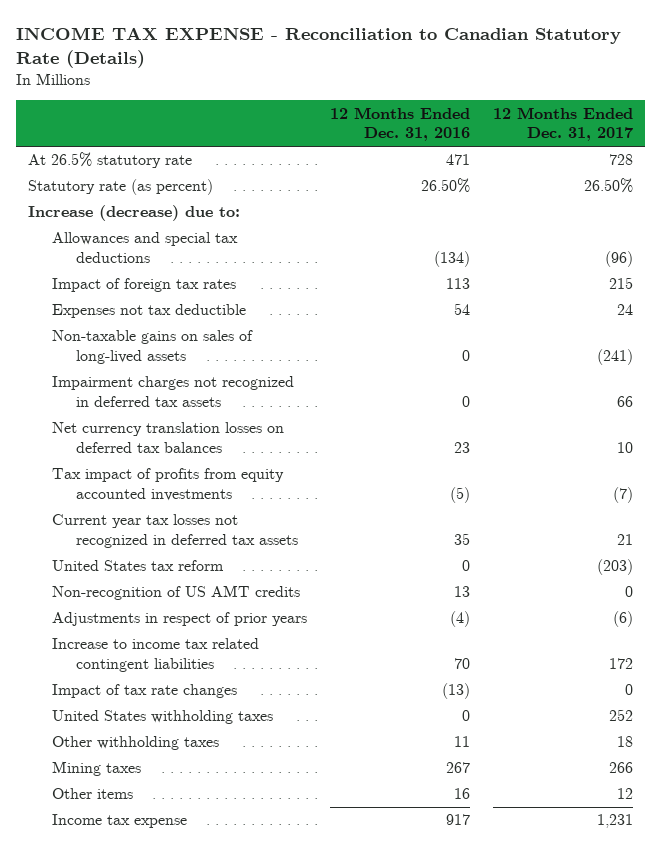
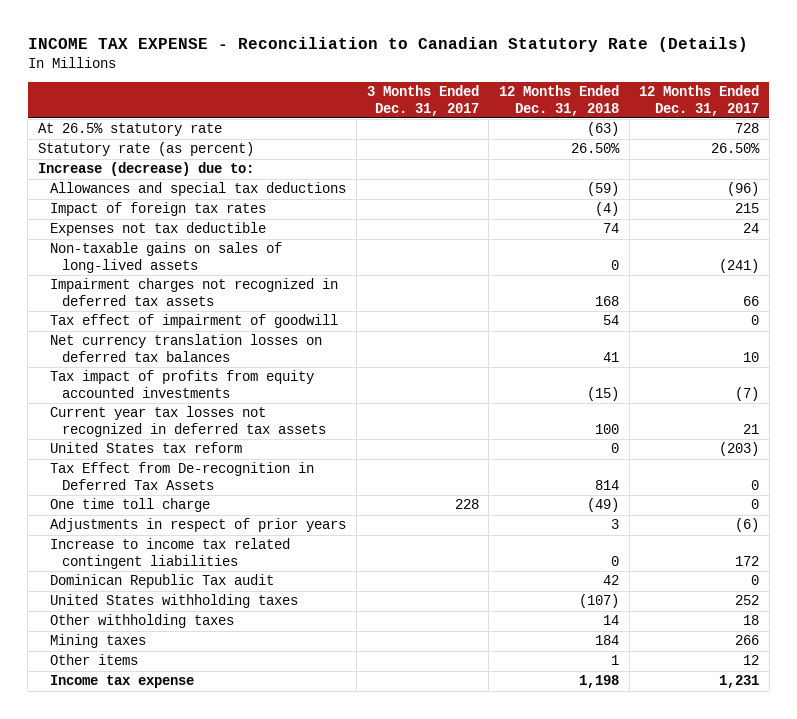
[330,106,471,142] 12 Months Ended Dec. 31, 2016 -> none
none -> [366,85,479,116] 3 Months Ended Dec. 31, 2017
none -> [498,85,619,116] 12 Months Ended Dec. 31, 2018
none -> [50,314,339,329] Tax effect of impairment of goodwill
[51,585,300,601] Non-recognition of US AMT credits -> none
none -> [50,462,315,490] Tax Effect from De-recognition in Deferred Tax Assets
none -> [50,498,211,513] One time toll charge
[51,684,237,699] Impact of tax rate changes -> none
none -> [50,574,275,589] Dominican Republic Tax audit

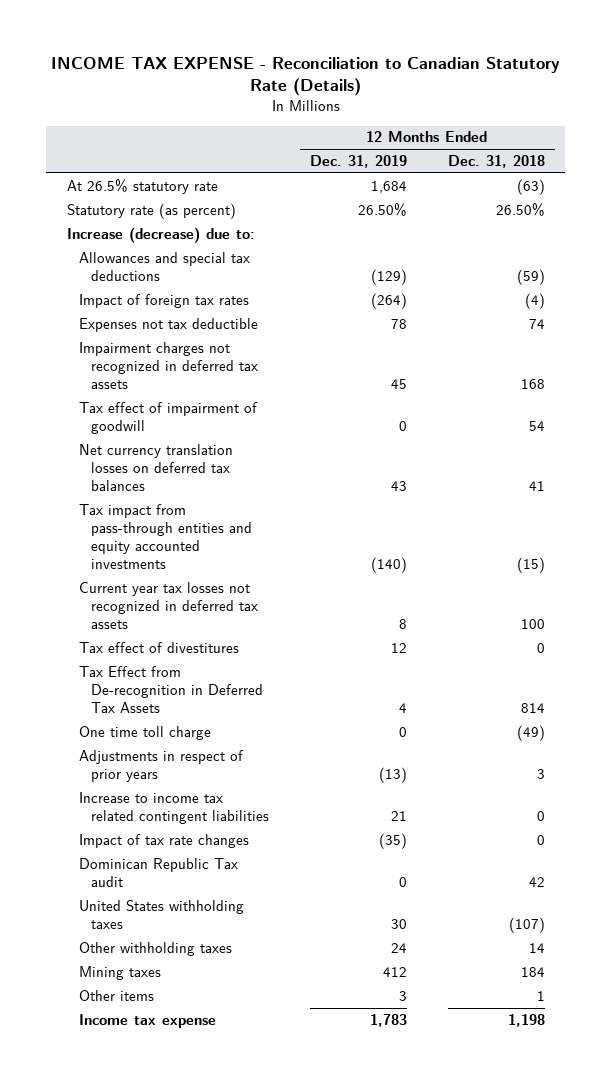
[366,85,479,116] 3 Months Ended Dec. 31, 2017 -> none
[639,85,760,116] 12 Months Ended Dec. 31, 2017 -> none
none -> [309,155,407,169] Dec. 31, 2019
[50,242,283,273] Non-taxable gains on sales of long-lived assets -> none
[50,370,315,398] Tax impact of profits from equity accounted investments -> [78,503,253,570] Tax impact from pass-through entities and equity accounted investments
[50,442,243,454] United States tax reform -> none
none -> [78,641,239,653] Tax effect of divestitures
none -> [78,833,249,848] Impact of tax rate changes

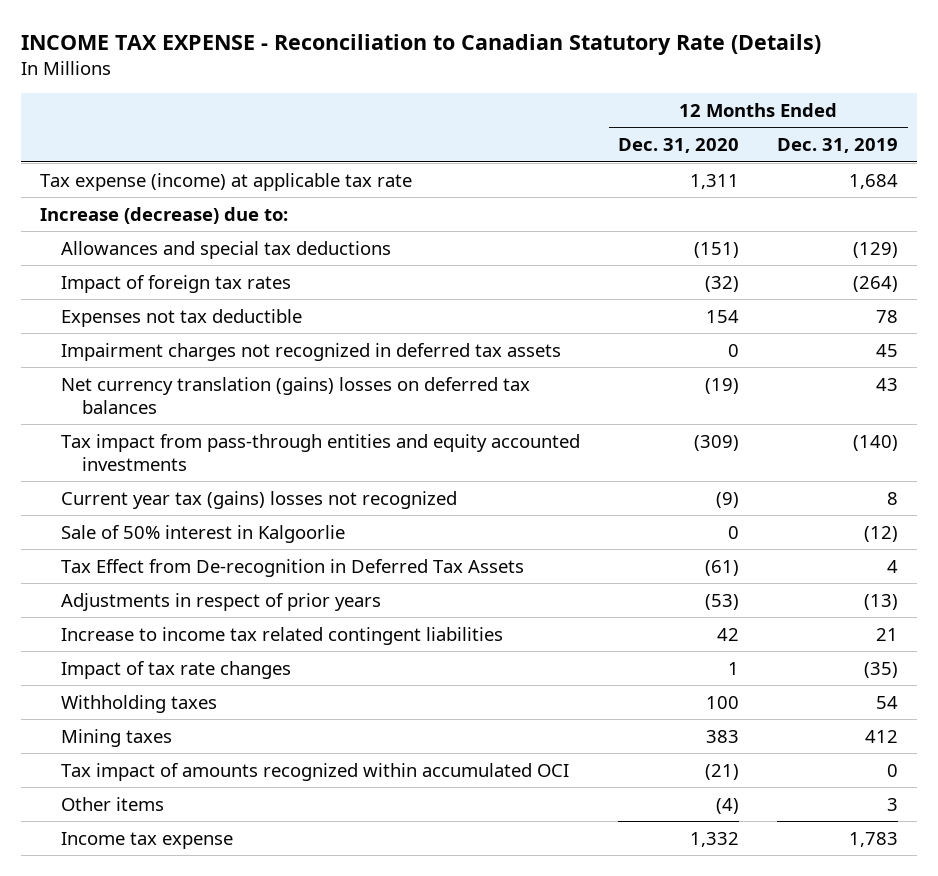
[447,155,545,169] Dec. 31, 2018 -> none
none -> [618,138,740,154] Dec. 31, 2020
[66,202,236,219] Statutory rate (as percent) -> none
[66,178,218,194] At 26.5% statutory rate -> [40,172,413,191] Tax expense (income) at applicable tax rate
[78,401,258,434] Tax effect of impairment of goodwill -> none
[78,443,233,492] Net currency translation losses on deferred tax balances -> [61,376,531,414] Net currency translation (gains) losses on deferred tax balances
[78,641,239,653] Tax effect of divestitures -> none
[78,581,259,630] Current year tax losses not recognized in deferred tax assets -> [61,490,458,509] Current year tax (gains) losses not recognized
none -> [61,524,346,543] Sale of 50% interest in Kalgoorlie
[78,725,211,740] One time toll charge -> none
[78,857,238,887] Dominican Republic Tax audit -> none
[78,941,232,956] Other withholding taxes -> none
[78,899,244,929] United States withholding taxes -> [61,694,218,713] Withholding taxes
[390,918,407,929] 30 -> [876,695,899,709] 54
none -> [61,762,570,781] Tax impact of amounts recognized within accumulated OCI

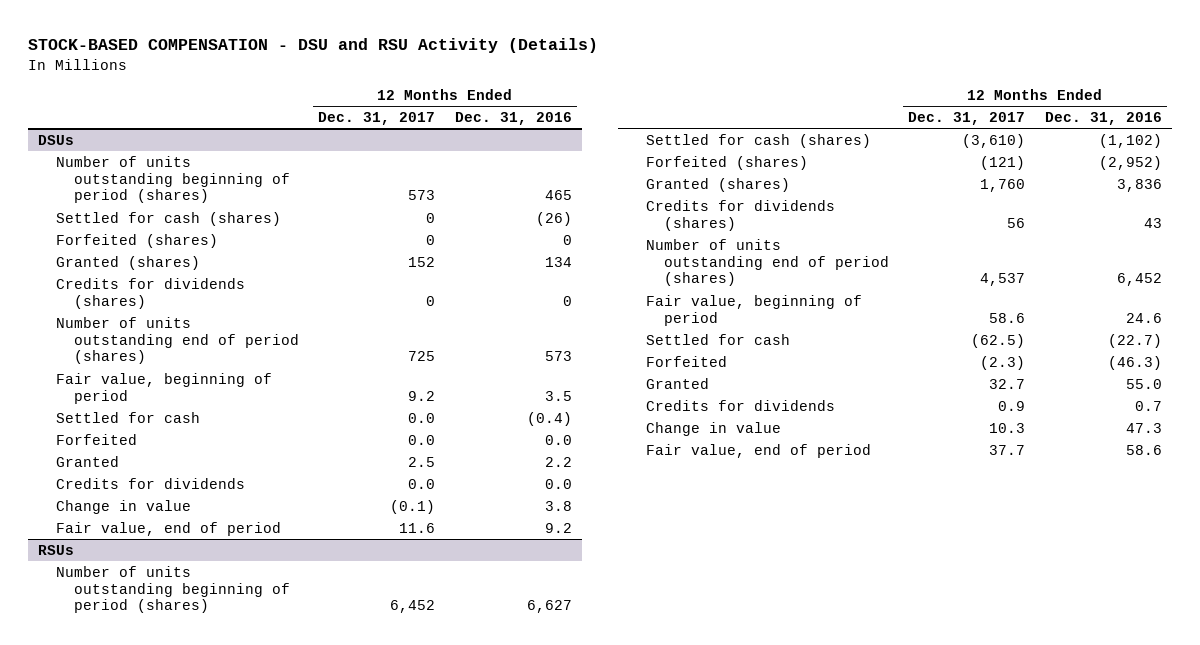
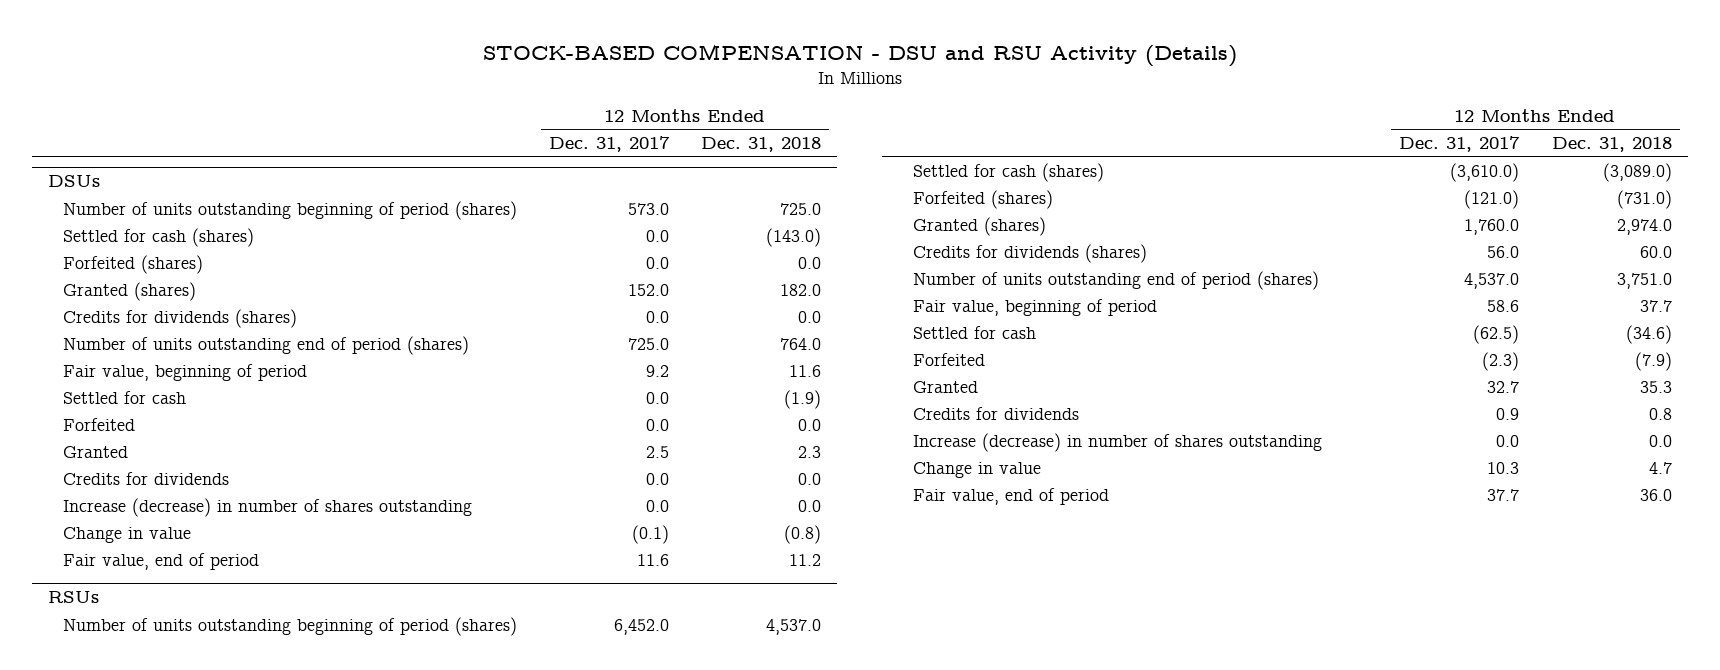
[455,111,573,125] Dec. 31, 2016 -> none
none -> [701,137,822,153] Dec. 31, 2018
[408,190,436,201] 573 -> [627,202,669,215] 573.0
[426,212,436,223] 0 -> [645,229,669,242] 0.0
[426,234,436,245] 0 -> [645,256,669,269] 0.0
[408,256,436,267] 152 -> [627,283,669,296] 152.0
[426,295,436,306] 0 -> [645,310,669,323] 0.0
[408,351,436,362] 725 -> [627,337,669,350] 725.0
none -> [62,497,472,517] Increase (decrease) in number of shares outstanding
[390,600,436,614] 6,452 -> [613,618,669,635] 6,452.0
[962,133,1026,148] (3,610) -> [1450,162,1520,182] (3,610.0)
[980,155,1026,170] (121) -> [1464,189,1520,209] (121.0)
[980,178,1026,192] 1,760 -> [1464,218,1520,235] 1,760.0
[1007,217,1026,228] 56 -> [1487,245,1520,258] 56.0
[980,273,1026,287] 4,537 -> [1464,272,1520,289] 4,537.0
none -> [912,432,1322,452] Increase (decrease) in number of shares outstanding

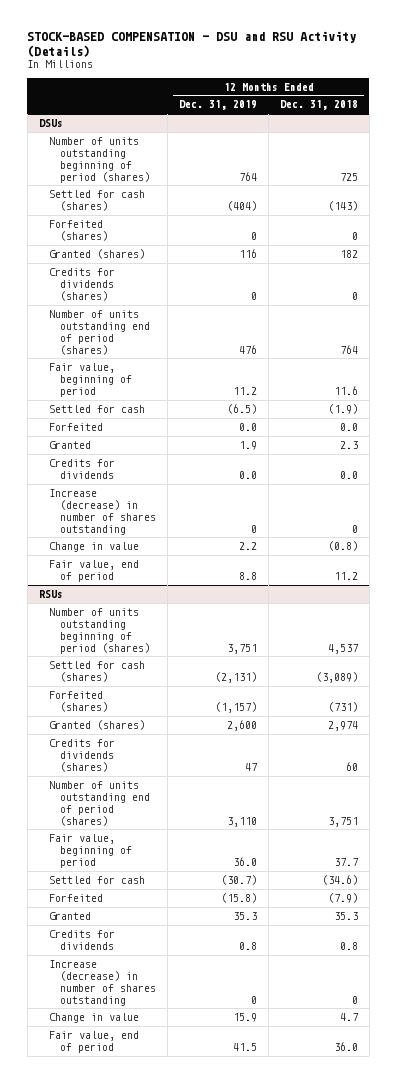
[548,136,670,153] Dec. 31, 2017 -> none
none -> [179,100,258,111] Dec. 31, 2019
[780,202,822,215] 725.0 -> [339,172,358,181] 725
[766,227,822,247] (143.0) -> [327,201,358,212] (143)
[798,256,822,269] 0.0 -> [351,232,358,241] 0
[780,283,822,296] 182.0 -> [339,250,358,259] 182
[798,310,822,323] 0.0 -> [351,291,358,300] 0
[780,337,822,350] 764.0 -> [339,344,358,354] 764
[798,499,822,512] 0.0 -> [351,524,358,533] 0
[766,618,822,635] 4,537.0 -> [327,643,358,654] 4,537
[1602,162,1672,182] (3,089.0) -> [315,672,358,684] (3,089)
[1616,189,1672,209] (731.0) -> [327,702,358,713] (731)
[1616,218,1672,235] 2,974.0 -> [327,721,358,732] 2,974
[1639,245,1672,258] 60.0 -> [345,761,358,771] 60
[1616,272,1672,289] 3,751.0 -> [327,816,358,827] 3,751
[1648,434,1672,447] 0.0 -> [351,995,358,1004] 0

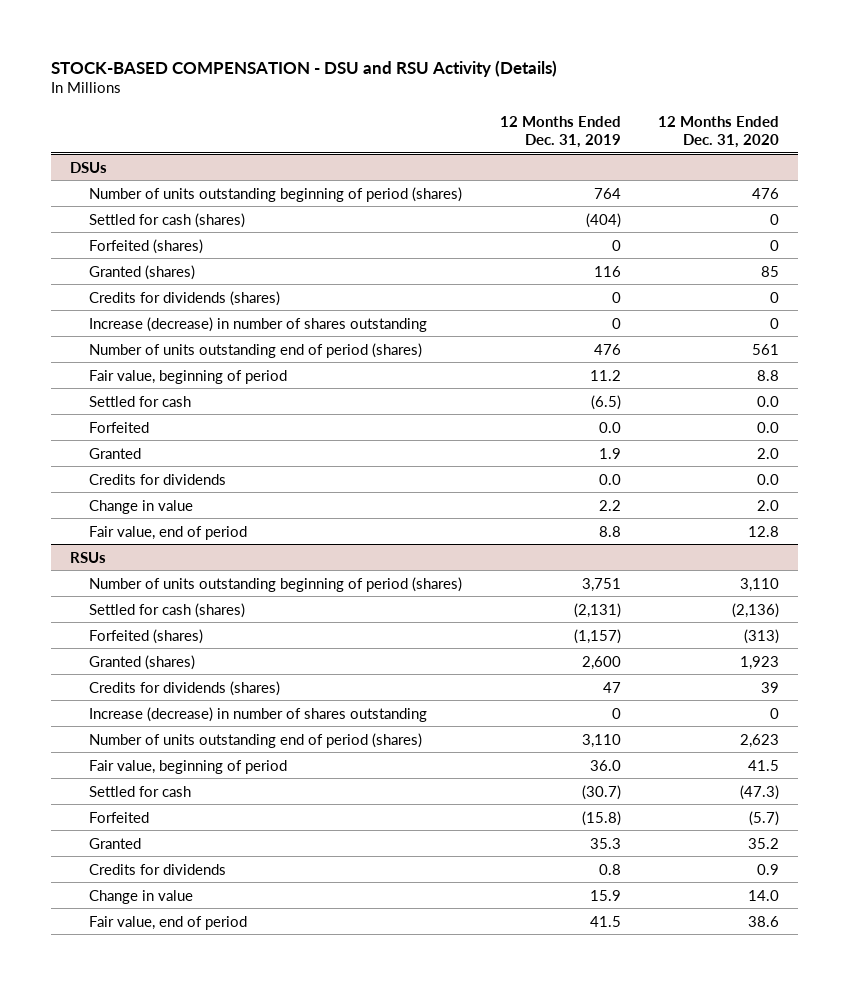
[279,100,358,111] Dec. 31, 2018 -> none
none -> [658,115,780,148] 12 Months Ended Dec. 31, 2020
[49,489,157,535] Increase (decrease) in number of shares outstanding -> [88,316,427,332] Increase (decrease) in number of shares outstanding
[49,960,157,1006] Increase (decrease) in number of shares outstanding -> [88,706,427,722] Increase (decrease) in number of shares outstanding

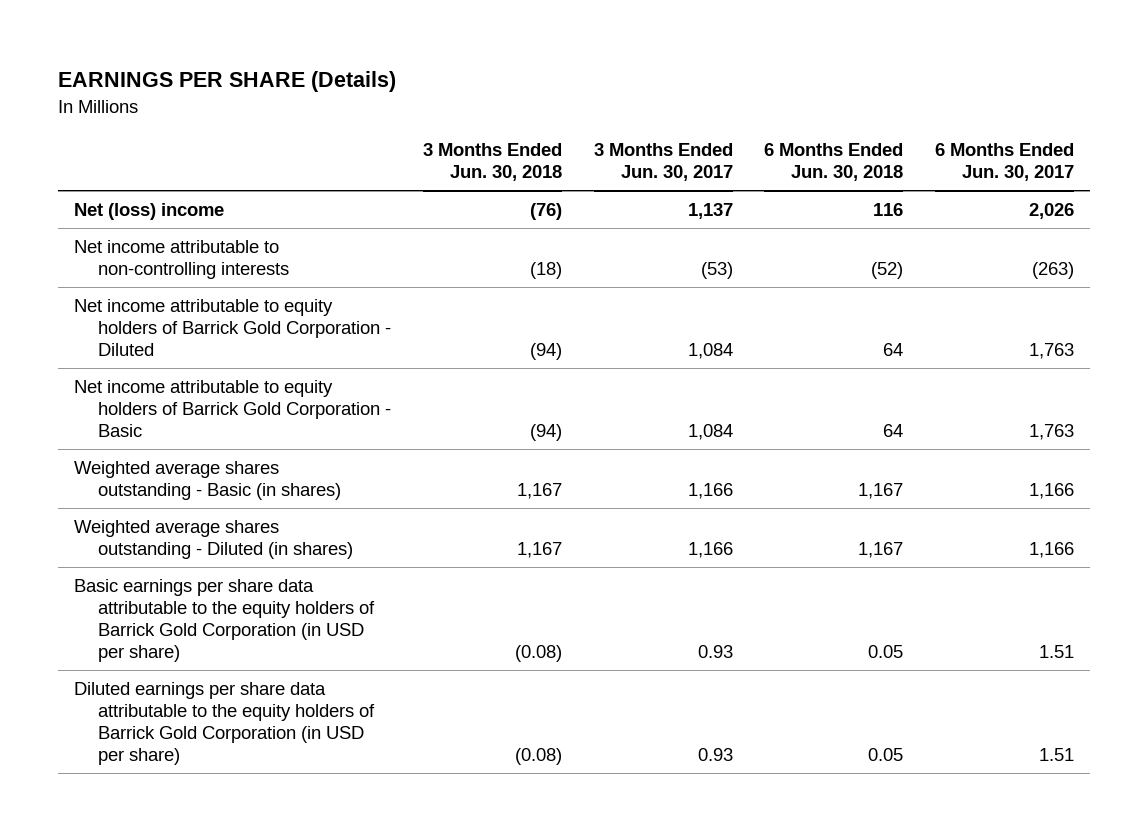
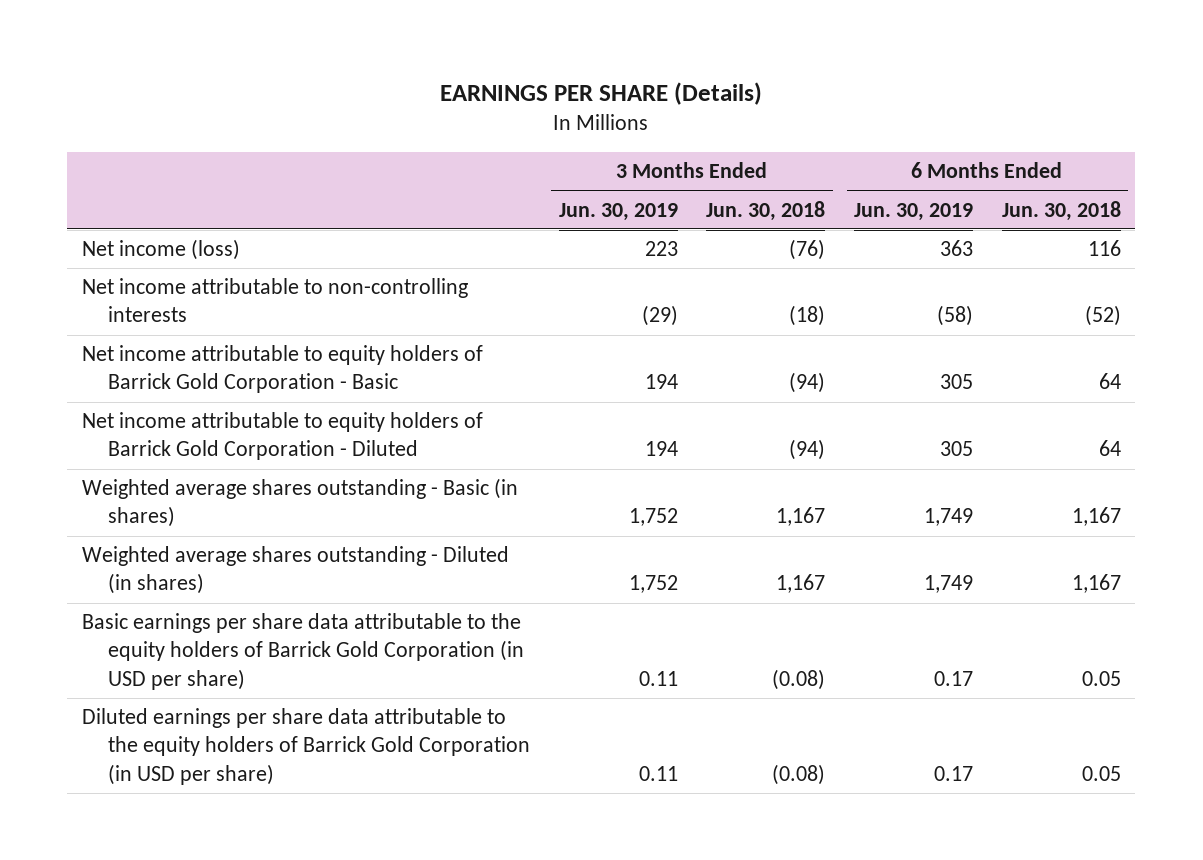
[593,143,733,182] 3 Months Ended Jun. 30, 2017 -> none
[934,143,1074,182] 6 Months Ended Jun. 30, 2017 -> none
none -> [558,202,678,221] Jun. 30, 2019
none -> [854,202,974,221] Jun. 30, 2019
[74,202,225,220] Net (loss) income -> [81,239,240,261] Net income (loss)
[74,298,392,357] Net income attributable to equity holders of Barrick Gold Corporation - Diluted -> [81,412,483,461] Net income attributable to equity holders of Barrick Gold Corporation - Diluted

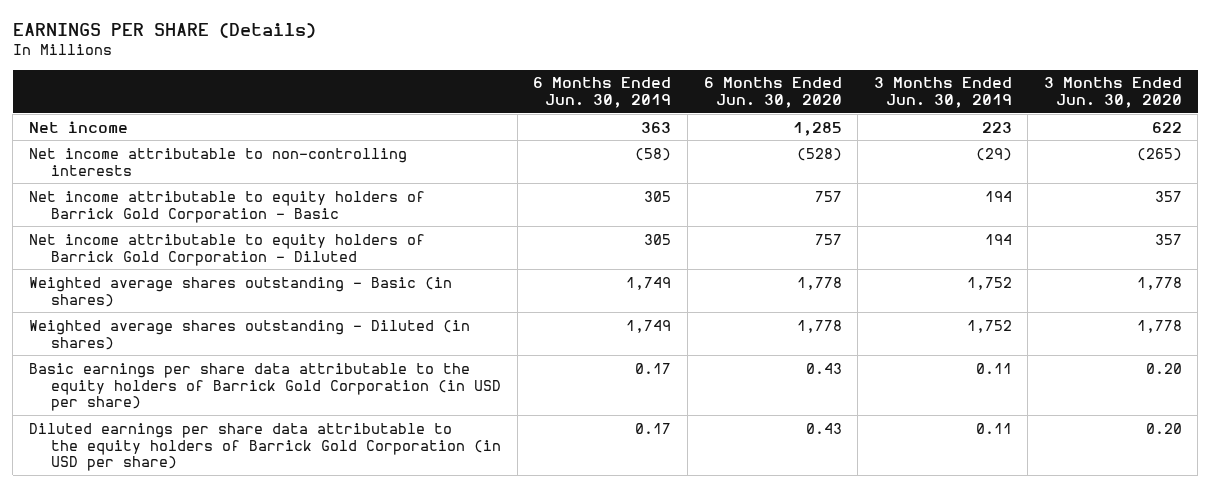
[706,200,826,221] Jun. 30, 2018 -> none
[1001,200,1121,221] Jun. 30, 2018 -> none
none -> [703,77,842,109] 6 Months Ended Jun. 30, 2020
none -> [1043,77,1182,109] 3 Months Ended Jun. 30, 2020
[81,239,240,261] Net income (loss) -> [29,120,129,133] Net income

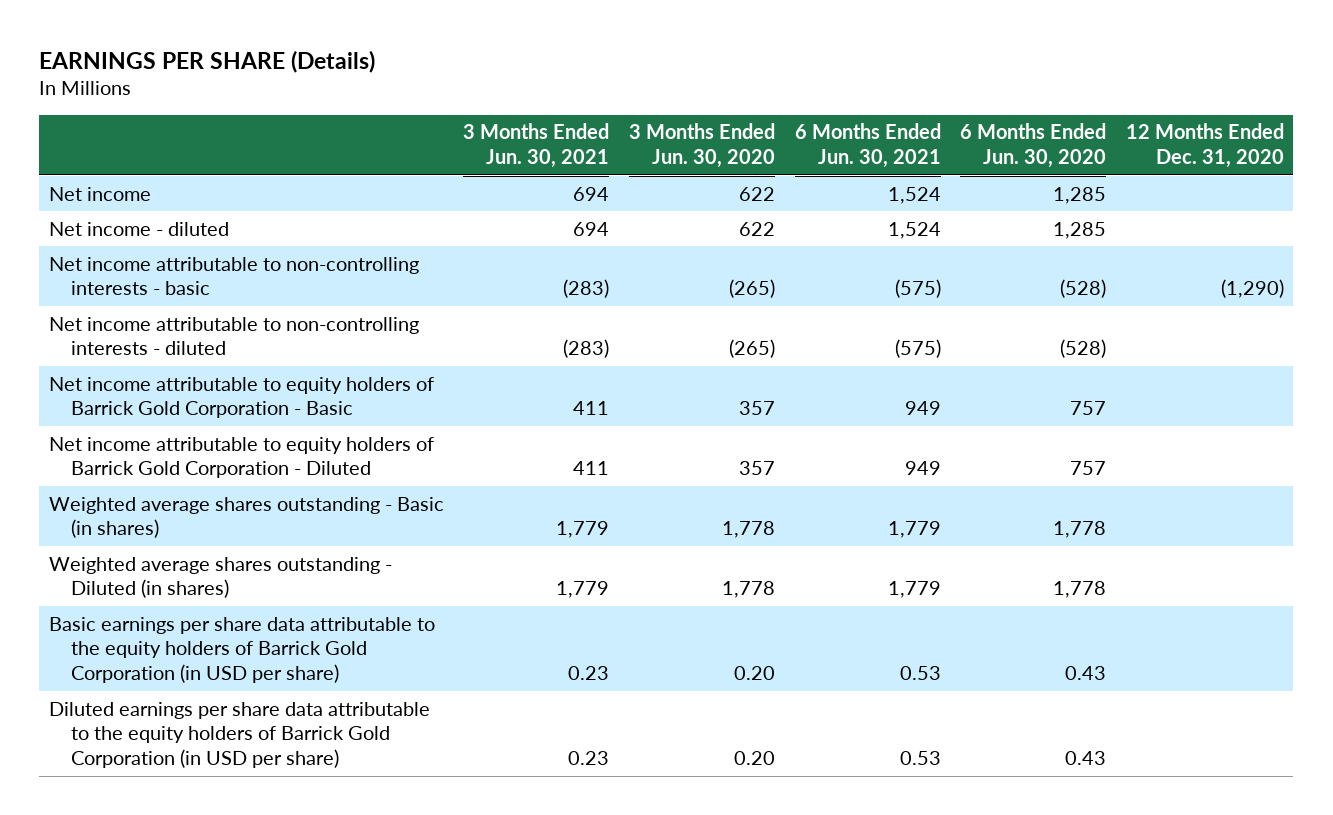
[533,77,672,109] 6 Months Ended Jun. 30, 2019 -> none
[873,77,1012,109] 3 Months Ended Jun. 30, 2019 -> none
none -> [463,123,610,169] 3 Months Ended Jun. 30, 2021
none -> [794,123,941,169] 6 Months Ended Jun. 30, 2021
none -> [1125,123,1284,169] 12 Months Ended Dec. 31, 2020
none -> [48,221,229,236] Net income - diluted
[29,147,408,176] Net income attributable to non-controlling interests -> [48,256,419,296] Net income attributable to non-controlling interests - basic
none -> [48,316,419,356] Net income attributable to non-controlling interests - diluted

